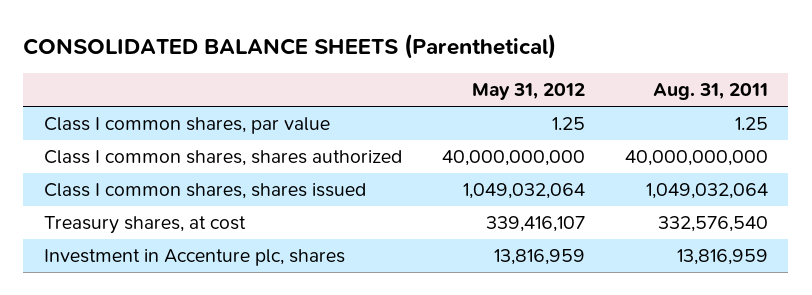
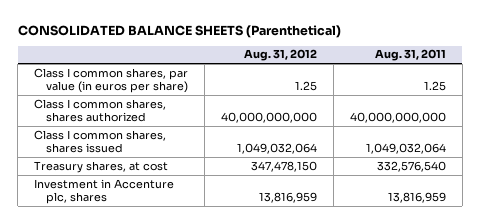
[471,83,585,101] May 31, 2012 -> none
none -> [243,49,317,62] Aug. 31, 2012
[43,117,330,135] Class I common shares, par value -> [33,67,188,94] Class I common shares, par value (in euros per share)

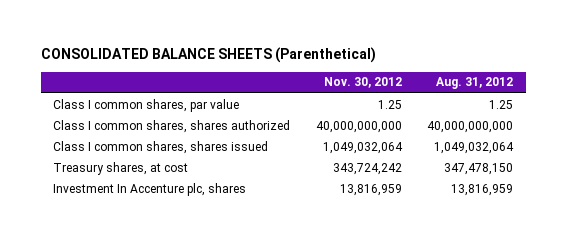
[374,49,446,62] Aug. 31, 2011 -> none
none -> [323,77,402,89] Nov. 30, 2012
[33,67,188,94] Class I common shares, par value (in euros per share) -> [53,98,240,112] Class I common shares, par value
[33,178,174,205] Investment in Accenture plc, shares -> [53,182,247,196] Investment In Accenture plc, shares

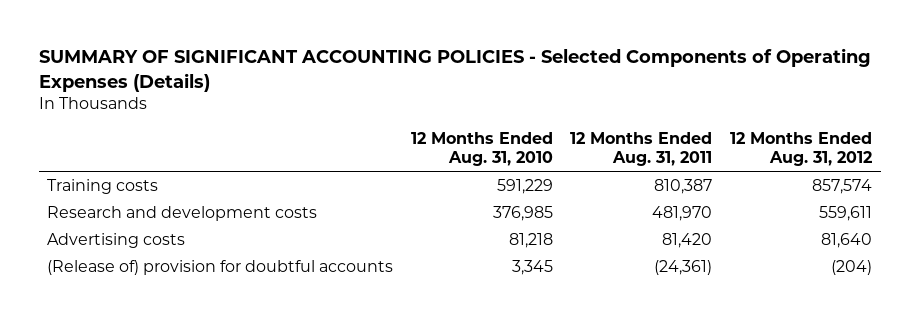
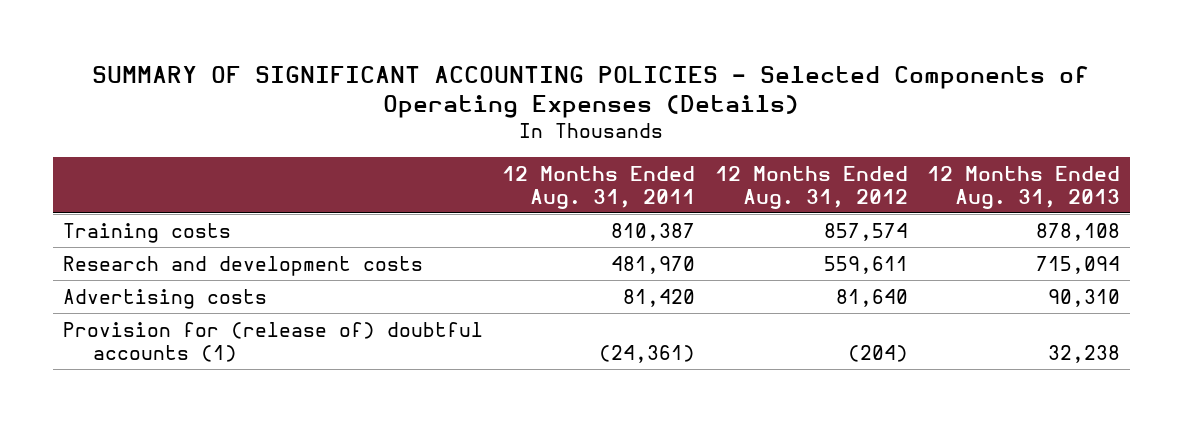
[410,131,553,166] 12 Months Ended Aug. 31, 2010 -> none
none -> [927,165,1121,209] 12 Months Ended Aug. 31, 2013
[47,260,394,276] (Release of) provision for doubtful accounts -> [62,321,483,362] Provision for (release of) doubtful accounts (1)

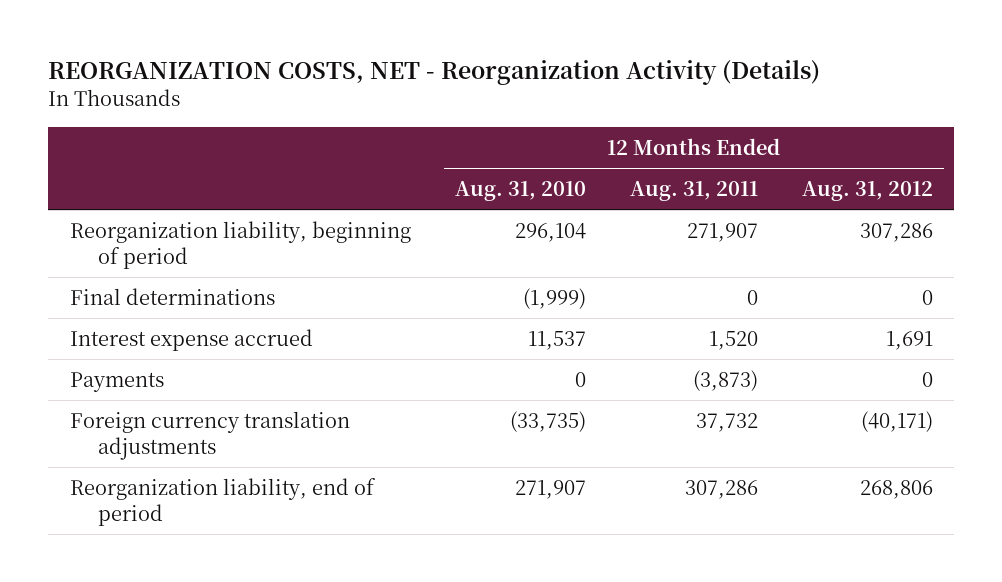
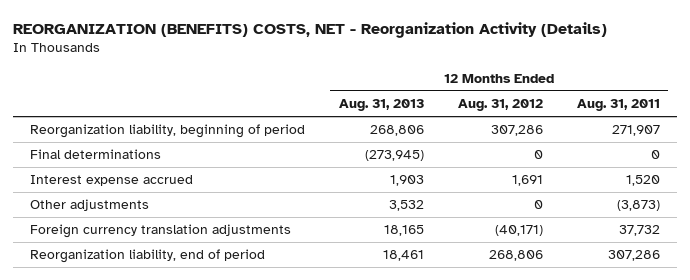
[47,60,820,86] REORGANIZATION COSTS, NET - Reorganization Activity (Details) -> [12,21,607,38] REORGANIZATION (BENEFITS) COSTS, NET - Reorganization Activity (Details)
[454,181,586,202] Aug. 31, 2010 -> none
none -> [338,99,424,112] Aug. 31, 2013
[69,372,164,393] Payments -> [29,199,149,212] Other adjustments

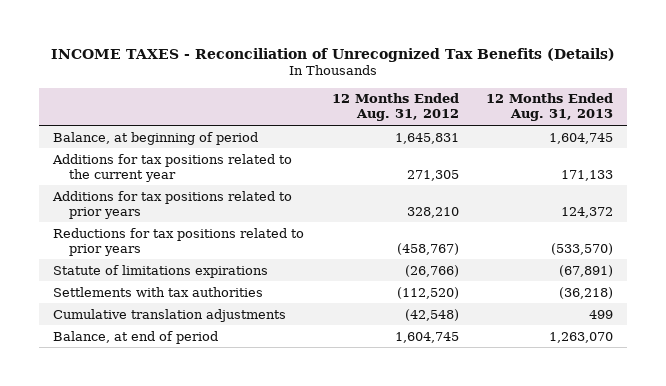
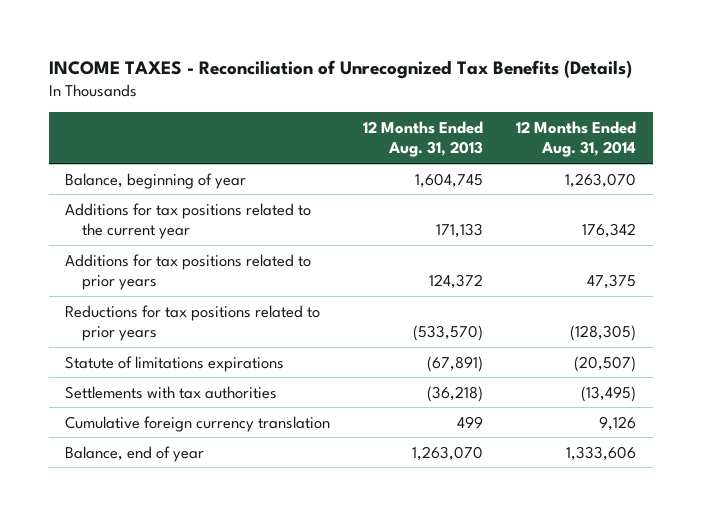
[331,93,459,122] 12 Months Ended Aug. 31, 2012 -> none
none -> [516,120,637,158] 12 Months Ended Aug. 31, 2014
[53,131,259,145] Balance, at beginning of period -> [65,172,247,189] Balance, beginning of year
[53,308,287,322] Cumulative translation adjustments -> [65,415,331,432] Cumulative foreign currency translation
[53,330,219,344] Balance, at end of period -> [65,445,205,462] Balance, end of year

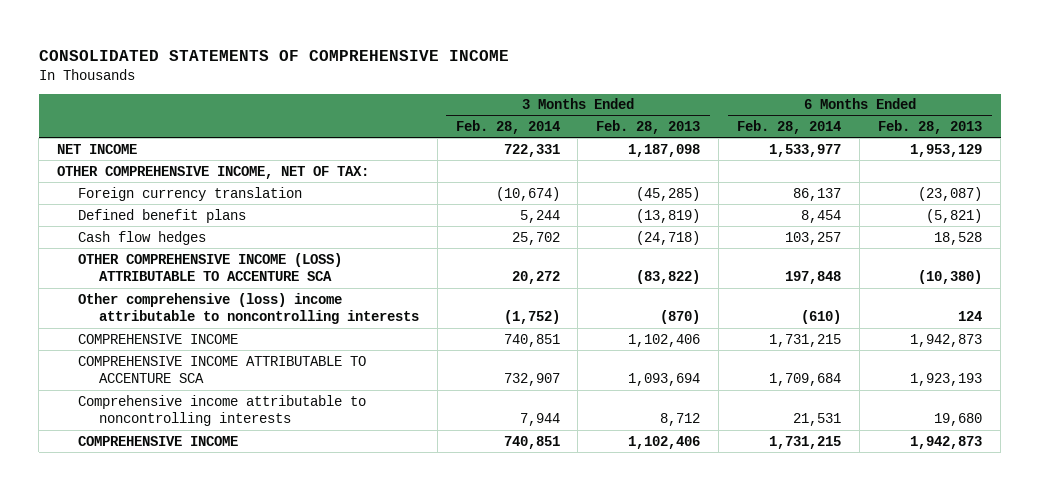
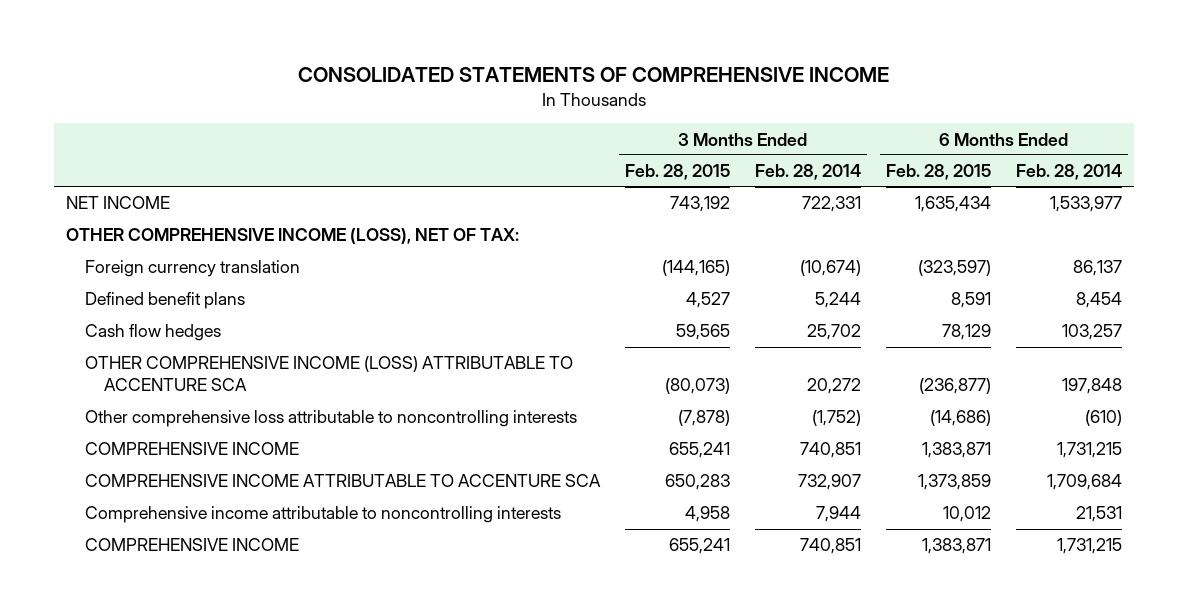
[596,120,701,135] Feb. 28, 2013 -> none
[878,120,983,135] Feb. 28, 2013 -> none
none -> [625,164,731,181] Feb. 28, 2015
none -> [885,164,991,181] Feb. 28, 2015
[57,165,370,179] OTHER COMPREHENSIVE INCOME, NET OF TAX: -> [66,228,520,245] OTHER COMPREHENSIVE INCOME (LOSS), NET OF TAX:
[77,292,419,325] Other comprehensive (loss) income attributable to noncontrolling interests -> [85,410,578,428] Other comprehensive loss attributable to noncontrolling interests

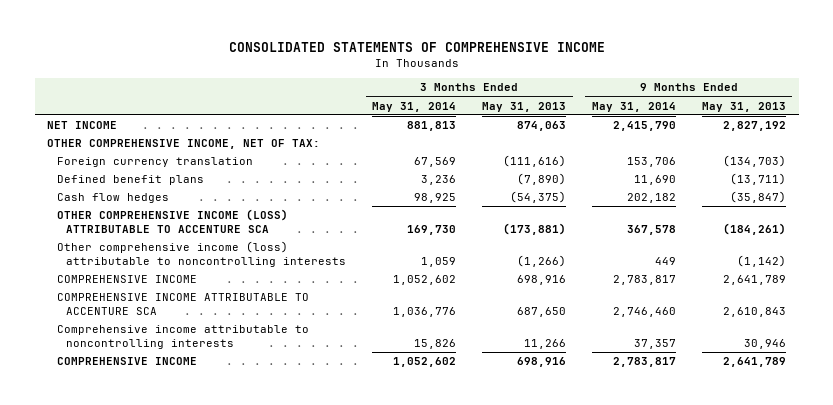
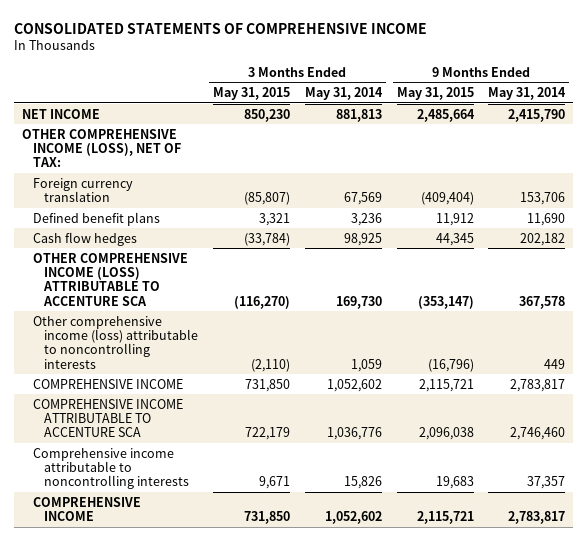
[482,101,567,112] May 31, 2013 -> none
[701,101,786,112] May 31, 2013 -> none
none -> [213,87,291,101] May 31, 2015
none -> [396,87,474,101] May 31, 2015
[47,139,321,150] OTHER COMPREHENSIVE INCOME, NET OF TAX: -> [21,128,182,168] OTHER COMPREHENSIVE INCOME (LOSS), NET OF TAX:

